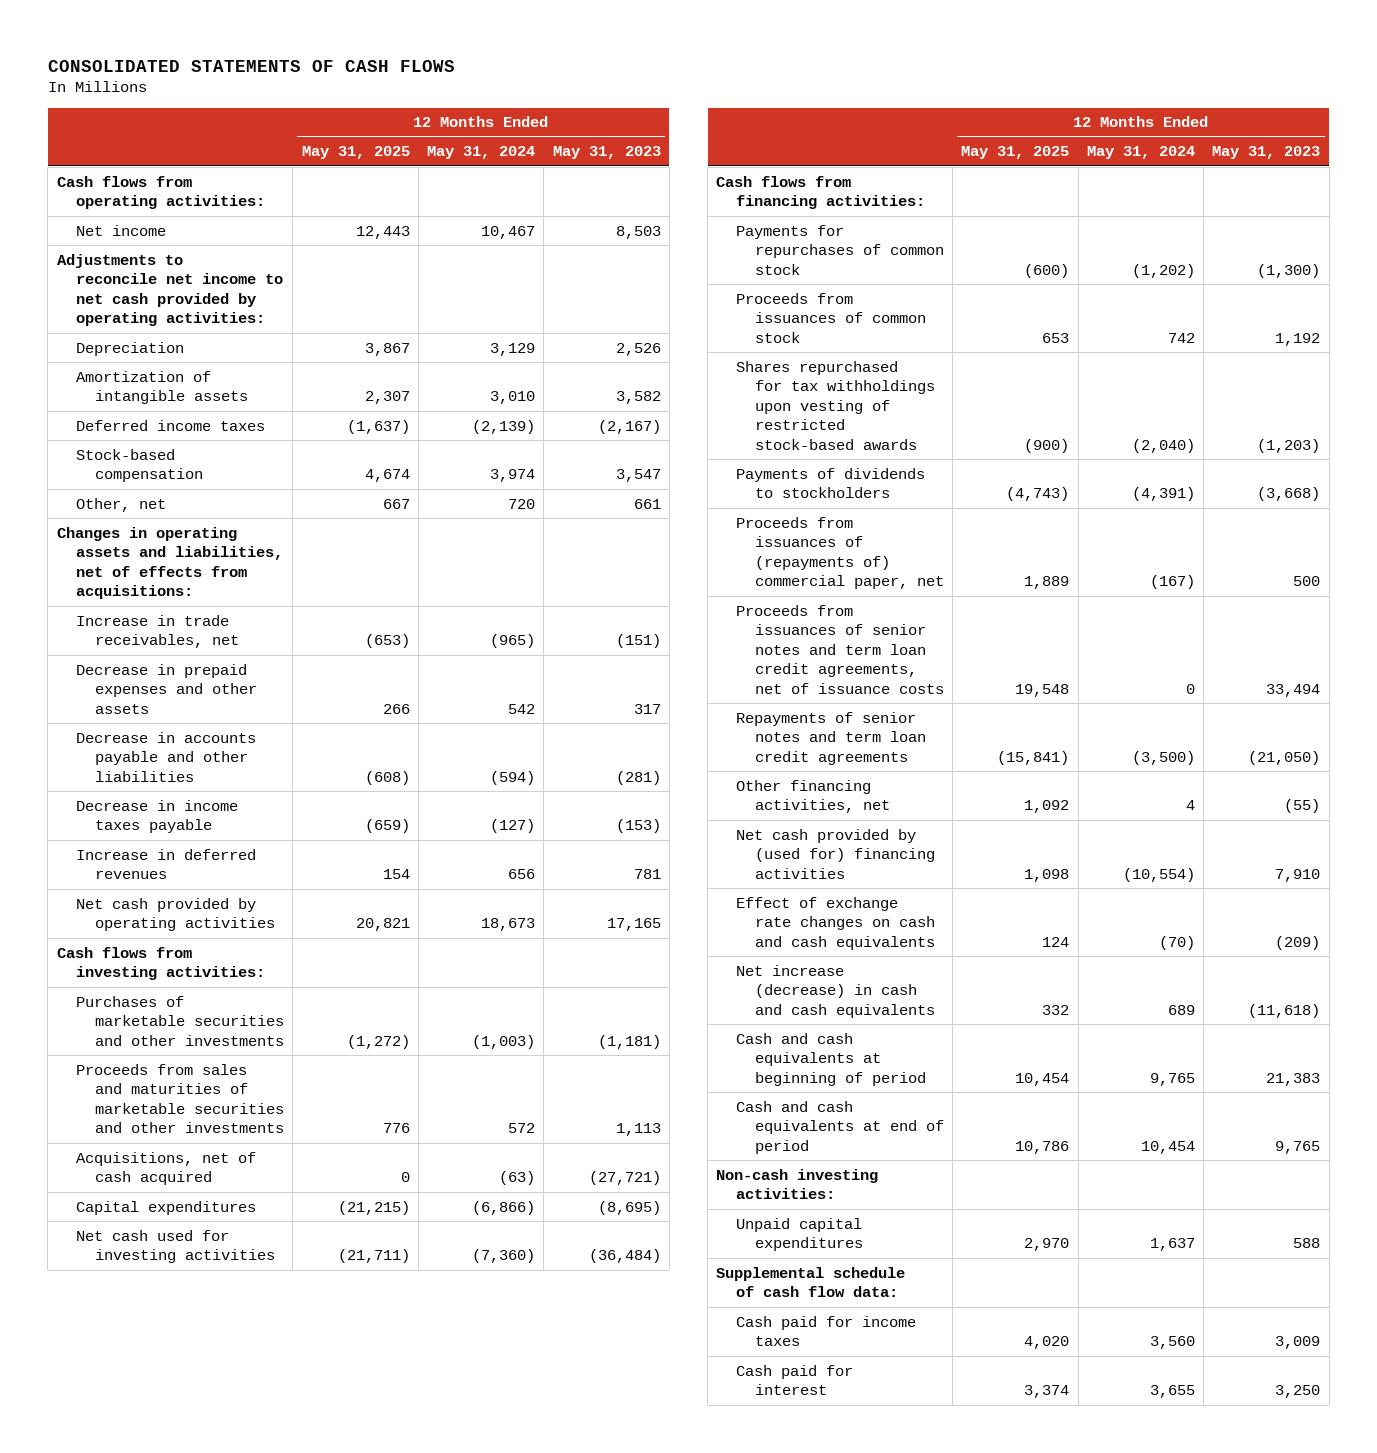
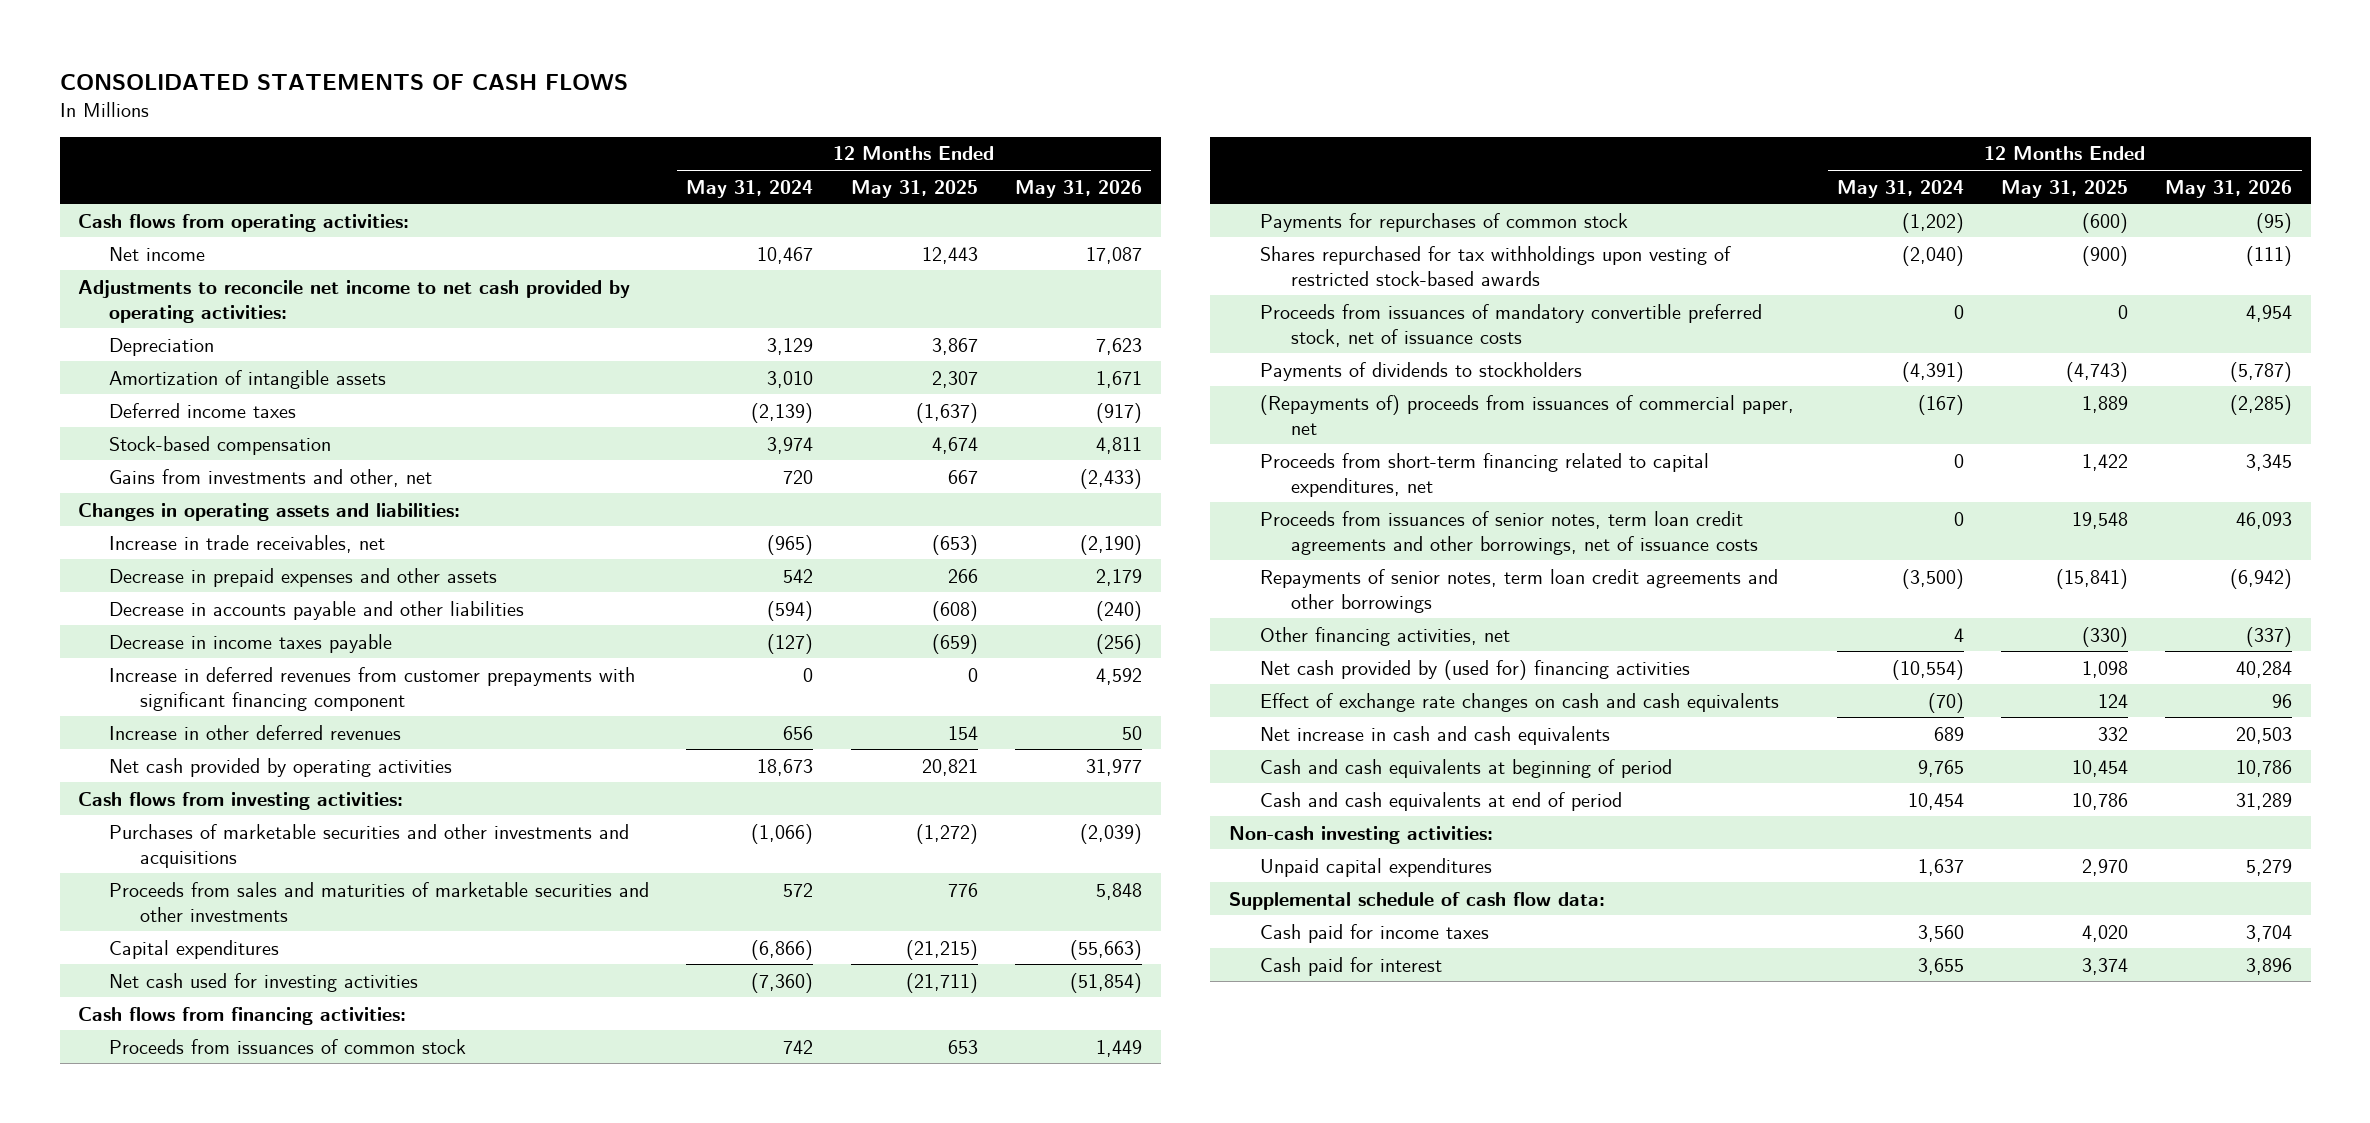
[552,146,661,160] May 31, 2023 -> none
none -> [1014,179,1142,198] May 31, 2026
[75,497,166,512] Other, net -> [109,468,433,487] Gains from investments and other, net
[56,526,283,600] Changes in operating assets and liabilities, net of effects from acquisitions: -> [78,502,461,521] Changes in operating assets and liabilities:
none -> [109,666,636,711] Increase in deferred revenues from customer prepayments with significant financing component
[75,848,256,880] Increase in deferred revenues -> [109,724,402,740] Increase in other deferred revenues
[75,995,285,1046] Purchases of marketable securities and other investments -> [109,823,630,868] Purchases of marketable securities and other investments and acquisitions
[472,1034,536,1049] (1,003) -> [751,823,814,844] (1,066)
[75,1151,256,1186] Acquisitions, net of cash acquired -> none
[735,224,944,275] Payments for repurchases of common stock -> [1259,212,1628,232] Payments for repurchases of common stock
none -> [1259,303,1762,347] Proceeds from issuances of mandatory convertible preferred stock, net of issuance costs
[735,516,944,590] Proceeds from issuances of (repayments of) commercial paper, net -> [1259,394,1794,435] (Repayments of) proceeds from issuances of commercial paper, net
none -> [1259,452,1709,497] Proceeds from short-term financing related to capital expenditures, net
[735,604,944,694] Proceeds from issuances of senior notes and term loan credit agreements, net of issuance costs -> [1259,510,1758,555] Proceeds from issuances of senior notes, term loan credit agreements and other borrowings, net of issuance costs
[735,711,926,765] Repayments of senior notes and term loan credit agreements -> [1259,568,1778,613] Repayments of senior notes, term loan credit agreements and other borrowings
[1024,800,1070,814] 1,092 -> [2082,626,2129,647] (330)
[735,964,935,1018] Net increase (decrease) in cash and cash equivalents -> [1259,725,1610,745] Net increase in cash and cash equivalents

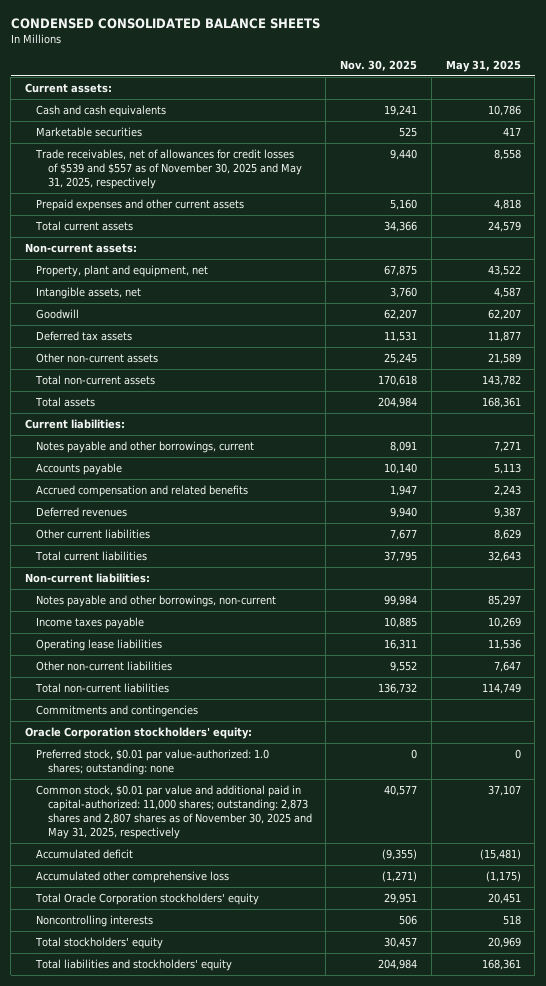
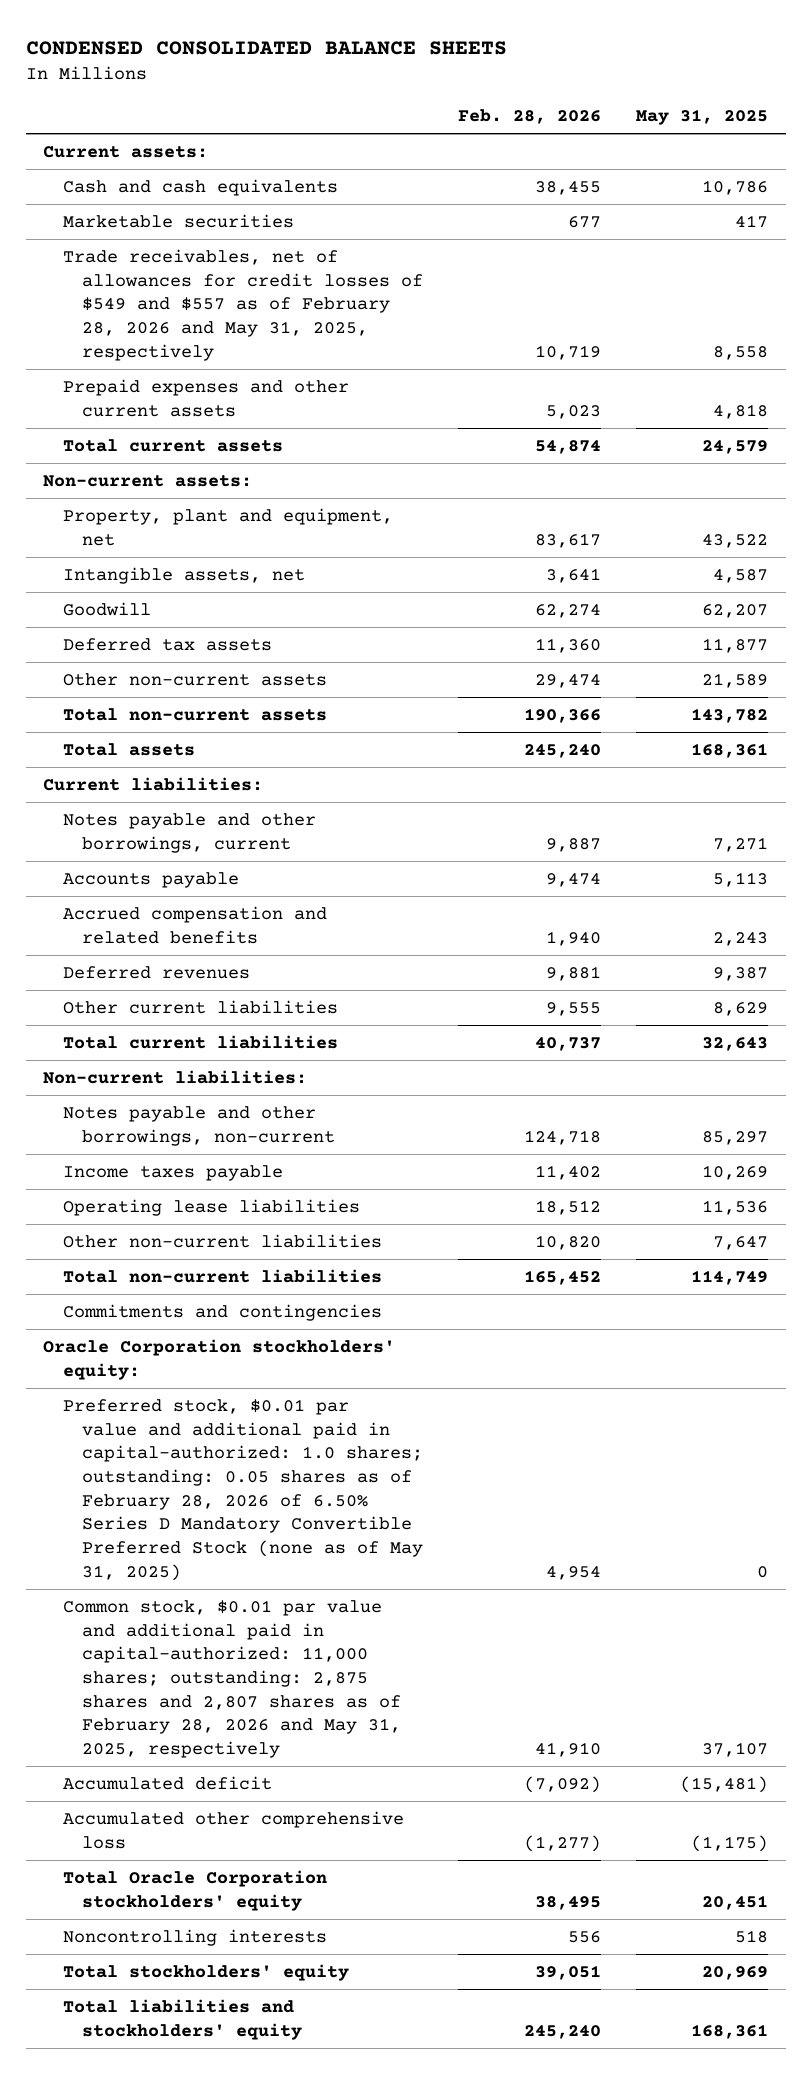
[340,59,418,71] Nov. 30, 2025 -> none
none -> [458,108,602,124] Feb. 28, 2026
[35,149,302,189] Trade receivables, net of allowances for credit losses of $539 and $557 as of November 30, 2025 and May 31, 2025, respectively -> [62,249,423,361] Trade receivables, net of allowances for credit losses of $549 and $557 as of February 28, 2026 and May 31, 2025, respectively
[36,749,270,775] Preferred stock, $0.01 par value-authorized: 1.0 shares; outstanding: none -> [62,1399,423,1581] Preferred stock, $0.01 par value and additional paid in capital-authorized: 1.0 shares; outstanding: 0.05 shares as of February 28, 2026 of 6.50% Series D Mandatory Convertible Preferred Stock (none as of May 31, 2025)
[36,785,312,839] Common stock, $0.01 par value and additional paid in capital-authorized: 11,000 shares; outstanding: 2,873 shares and 2,807 shares as of November 30, 2025 and May 31, 2025, respectively -> [62,1600,401,1759] Common stock, $0.01 par value and additional paid in capital-authorized: 11,000 shares; outstanding: 2,875 shares and 2,807 shares as of February 28, 2026 and May 31, 2025, respectively

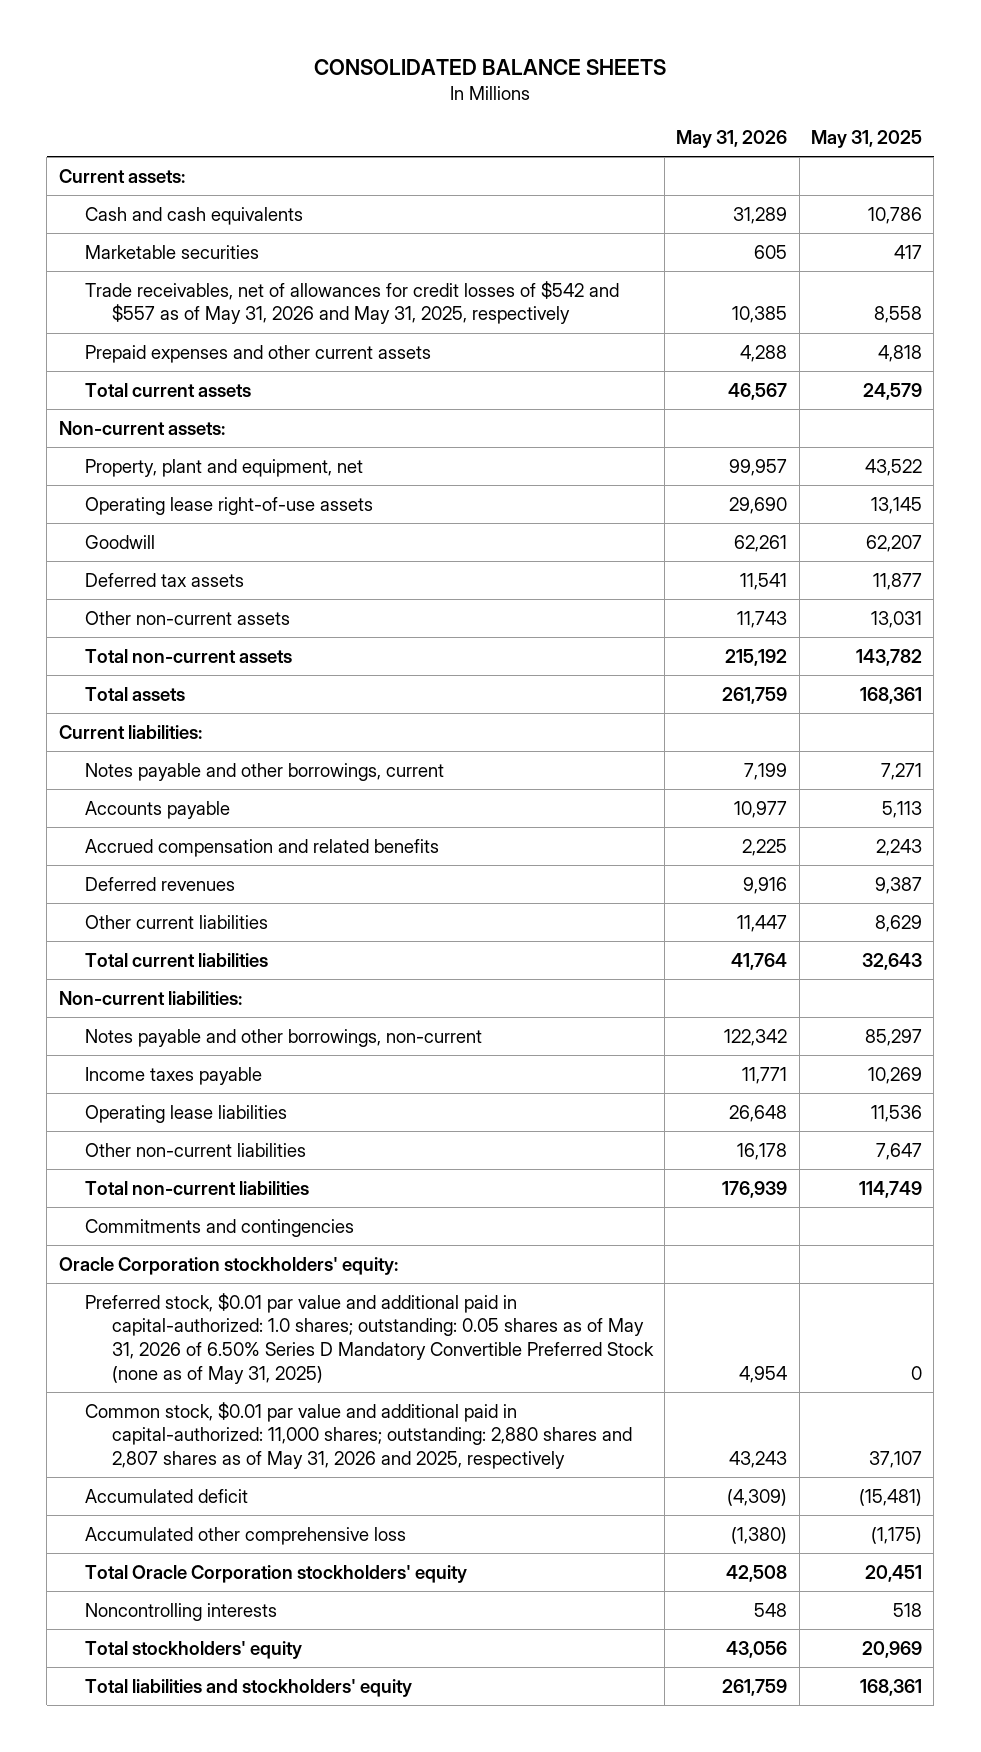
[25,41,507,56] CONDENSED CONSOLIDATED BALANCE SHEETS -> [314,59,667,76] CONSOLIDATED BALANCE SHEETS
[458,108,602,124] Feb. 28, 2026 -> none
none -> [676,130,788,149] May 31, 2026
[62,249,423,361] Trade receivables, net of allowances for credit losses of $549 and $557 as of February 28, 2026 and May 31, 2025, respectively -> [85,280,620,325] Trade receivables, net of allowances for credit losses of $542 and $557 as of May 31, 2026 and May 31, 2025, respectively
[62,567,305,585] Intangible assets, net -> none
none -> [85,496,374,515] Operating lease right-of-use assets
[702,673,769,689] 21,589 -> [870,610,922,628] 13,031
[62,1399,423,1581] Preferred stock, $0.01 par value and additional paid in capital-authorized: 1.0 shares; outstanding: 0.05 shares as of February 28, 2026 of 6.50% Series D Mandatory Convertible Preferred Stock (none as of May 31, 2025) -> [85,1292,654,1385] Preferred stock, $0.01 par value and additional paid in capital-authorized: 1.0 shares; outstanding: 0.05 shares as of May 31, 2026 of 6.50% Series D Mandatory Convertible Preferred Stock (none as of May 31, 2025)
[62,1600,401,1759] Common stock, $0.01 par value and additional paid in capital-authorized: 11,000 shares; outstanding: 2,875 shares and 2,807 shares as of February 28, 2026 and May 31, 2025, respectively -> [85,1401,632,1470] Common stock, $0.01 par value and additional paid in capital-authorized: 11,000 shares; outstanding: 2,880 shares and 2,807 shares as of May 31, 2026 and 2025, respectively

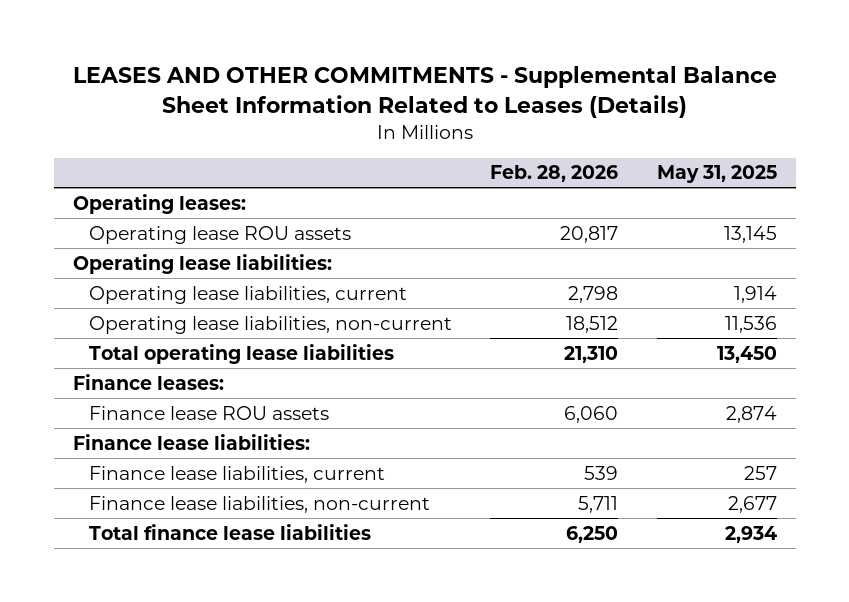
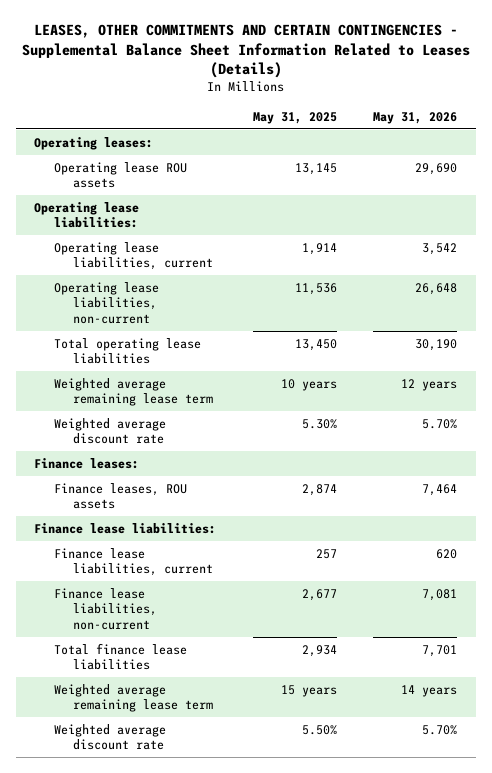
[72,66,777,118] LEASES AND OTHER COMMITMENTS - Supplemental Balance Sheet Information Related to Leases (Details) -> [21,24,470,79] LEASES, OTHER COMMITMENTS AND CERTAIN CONTINGENCIES - Supplemental Balance Sheet Information Related to Leases (Details)
[490,165,619,183] Feb. 28, 2026 -> none
none -> [373,111,458,124] May 31, 2026
none -> [53,377,214,407] Weighted average remaining lease term
none -> [53,417,166,445] Weighted average discount rate
[89,405,330,420] Finance lease ROU assets -> [53,482,187,510] Finance leases, ROU assets
none -> [53,683,214,713] Weighted average remaining lease term
none -> [53,723,166,751] Weighted average discount rate

